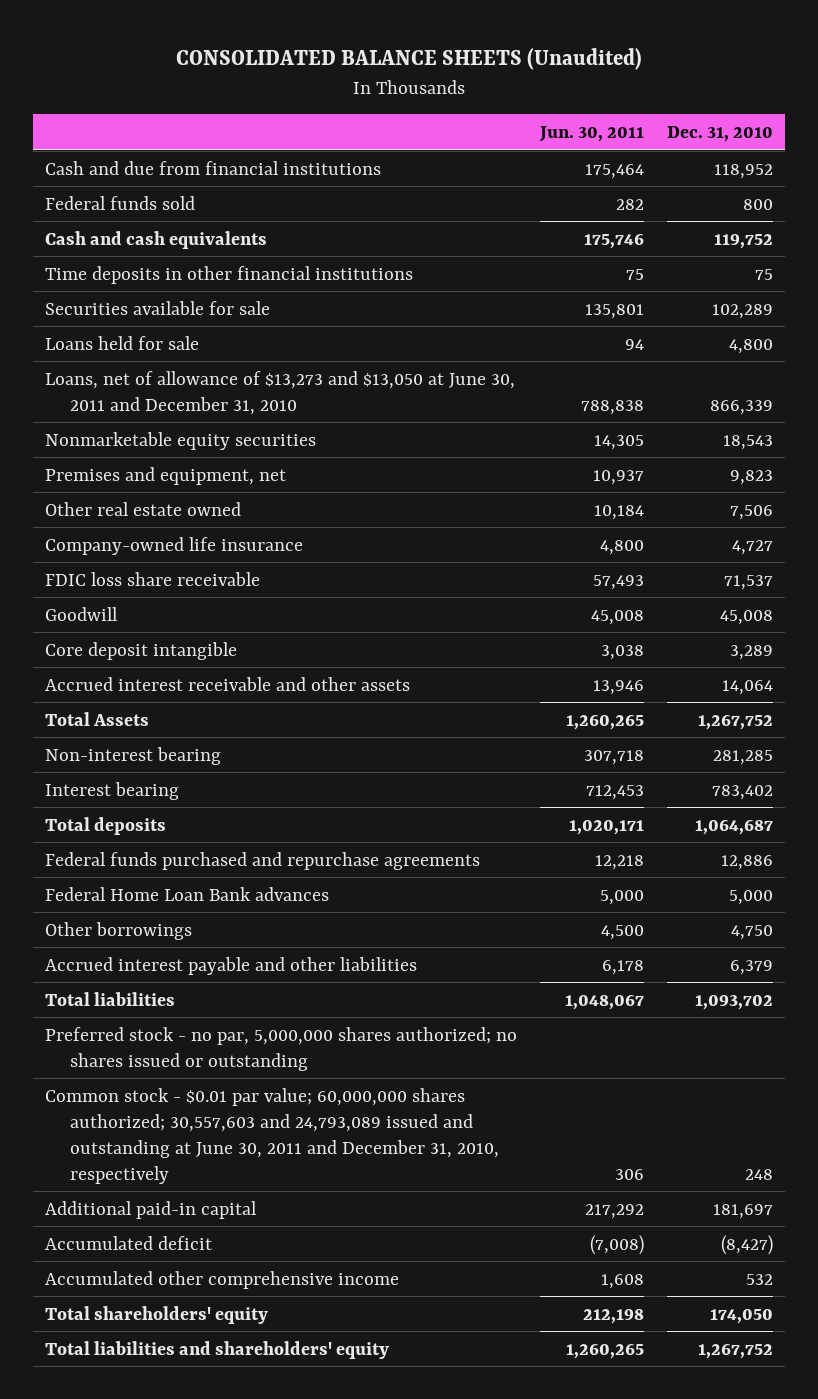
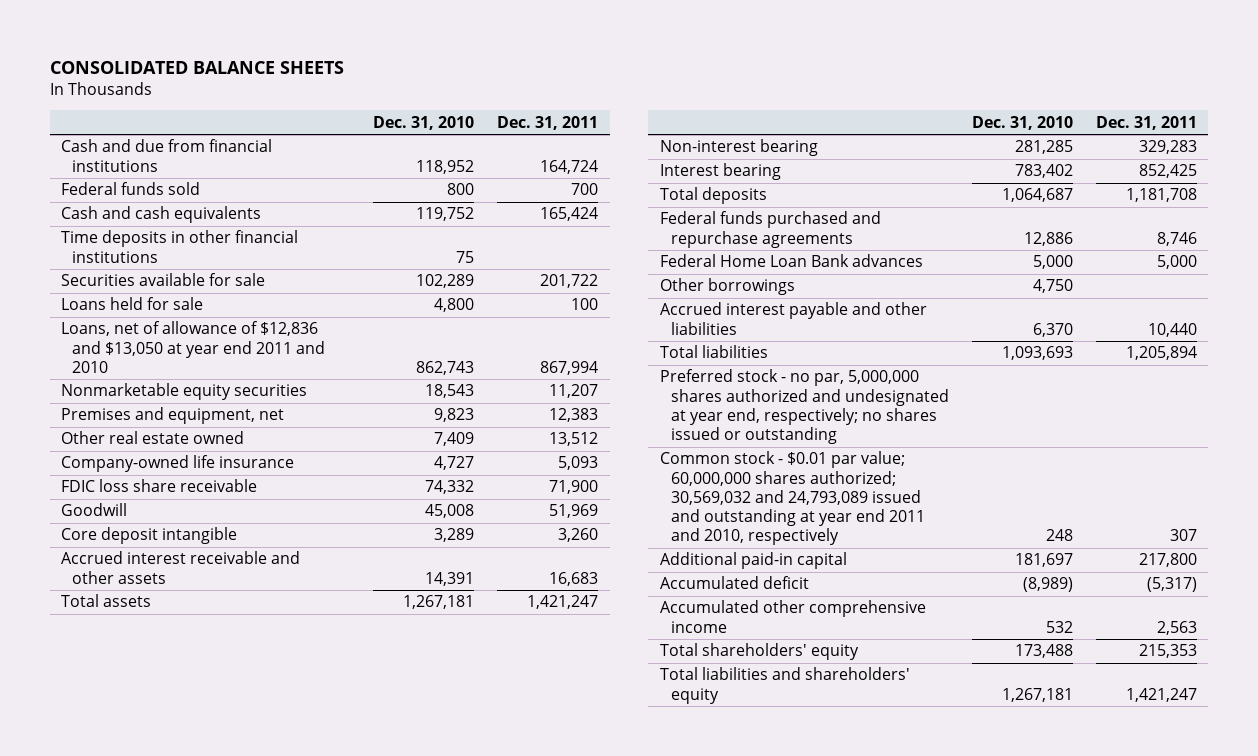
[175,48,642,71] CONSOLIDATED BALANCE SHEETS (Unaudited) -> [49,60,344,74] CONSOLIDATED BALANCE SHEETS
[538,126,644,143] Jun. 30, 2011 -> none
none -> [497,115,599,130] Dec. 31, 2011
[44,370,515,415] Loans, net of allowance of $13,273 and $13,050 at June 30, 2011 and December 31, 2010 -> [61,321,326,373] Loans, net of allowance of $12,836 and $13,050 at year end 2011 and 2010
[710,399,774,415] 866,339 -> [416,360,475,375] 862,743
[730,504,774,520] 7,506 -> [434,432,475,447] 7,409
[724,574,774,590] 71,537 -> [425,480,475,495] 74,332
[722,679,774,695] 14,064 -> [425,571,475,586] 14,391
[44,711,149,726] Total Assets -> [61,594,152,608] Total assets
[698,714,774,730] 1,267,752 -> [403,595,475,610] 1,267,181
[730,959,774,975] 6,379 -> [1032,322,1073,337] 6,370
[695,994,774,1010] 1,093,702 -> [1001,346,1073,361] 1,093,693
[44,1026,517,1071] Preferred stock - no par, 5,000,000 shares authorized; no shares issued or outstanding -> [659,369,949,445] Preferred stock - no par, 5,000,000 shares authorized and undesignated at year end, respectively; no shares issued or outstanding
[44,1087,500,1184] Common stock - $0.01 par value; 60,000,000 shares authorized; 30,557,603 and 24,793,089 issued and outstanding at June 30, 2011 and December 31, 2010, respectively -> [659,451,925,546] Common stock - $0.01 par value; 60,000,000 shares authorized; 30,569,032 and 24,793,089 issued and outstanding at year end 2011 and 2010, respectively
[721,1234,774,1255] (8,427) -> [1022,577,1073,593] (8,989)
[710,1308,774,1324] 174,050 -> [1014,644,1073,659] 173,488
[698,1343,774,1359] 1,267,752 -> [1001,687,1073,702] 1,267,181

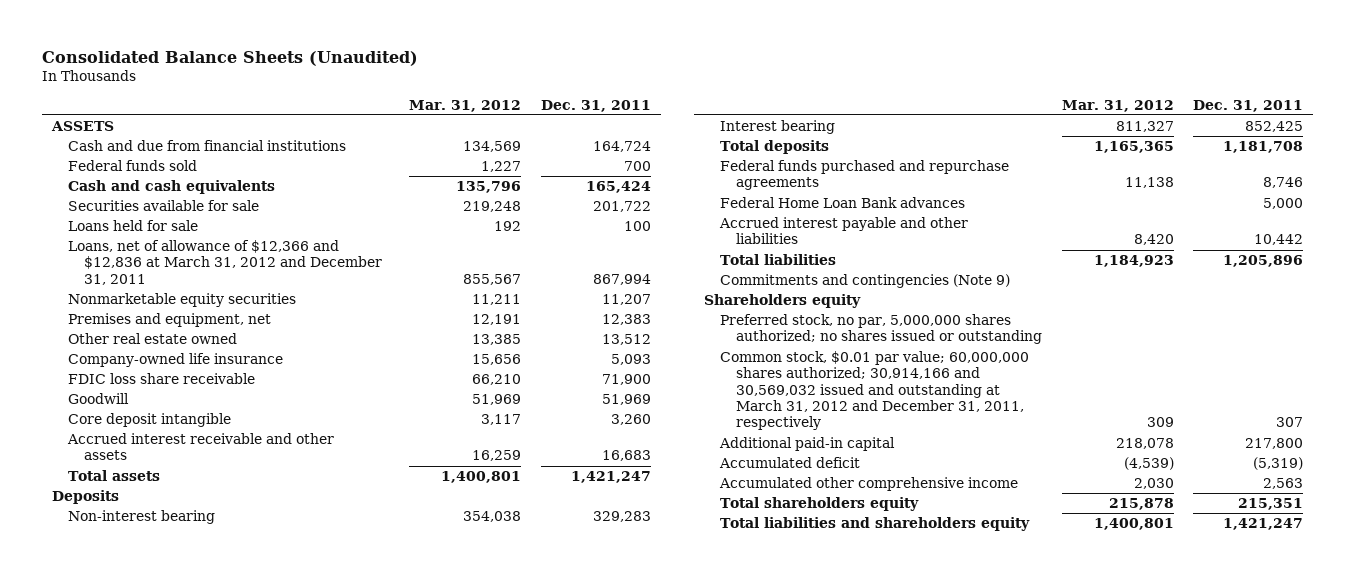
[49,60,344,74] CONSOLIDATED BALANCE SHEETS -> [42,50,419,66] Consolidated Balance Sheets (Unaudited)
[373,115,475,130] Dec. 31, 2010 -> none
none -> [409,99,522,112] Mar. 31, 2012
none -> [50,121,114,132] ASSETS
[61,230,299,263] Time deposits in other financial institutions -> none
[61,321,326,373] Loans, net of allowance of $12,836 and $13,050 at year end 2011 and 2010 -> [67,240,382,285] Loans, net of allowance of $12,366 and $12,836 at March 31, 2012 and December 31, 2011
none -> [51,490,119,505] Deposits
[659,278,795,296] Other borrowings -> none
[1147,322,1197,337] 10,440 -> [1254,234,1304,246] 10,442
[1125,346,1197,361] 1,205,894 -> [1223,255,1304,268] 1,205,896
none -> [720,274,1011,289] Commitments and contingencies (Note 9)
none -> [704,294,862,309] Shareholders equity
[659,369,949,445] Preferred stock - no par, 5,000,000 shares authorized and undesignated at year end, respectively; no shares issued or outstanding -> [720,314,1043,345] Preferred stock, no par, 5,000,000 shares authorized; no shares issued or outstanding
[659,451,925,546] Common stock - $0.01 par value; 60,000,000 shares authorized; 30,569,032 and 24,793,089 issued and outstanding at year end 2011 and 2010, respectively -> [720,351,1030,431] Common stock, $0.01 par value; 60,000,000 shares authorized; 30,914,166 and 30,569,032 issued and outstanding at March 31, 2012 and December 31, 2011, respectively
[1146,577,1197,593] (5,317) -> [1253,457,1304,471] (5,319)
[659,643,859,661] Total shareholders' equity -> [720,497,920,512] Total shareholders equity
[1138,644,1197,659] 215,353 -> [1238,498,1304,511] 215,351
[659,667,910,704] Total liabilities and shareholders' equity -> [720,517,1031,532] Total liabilities and shareholders equity

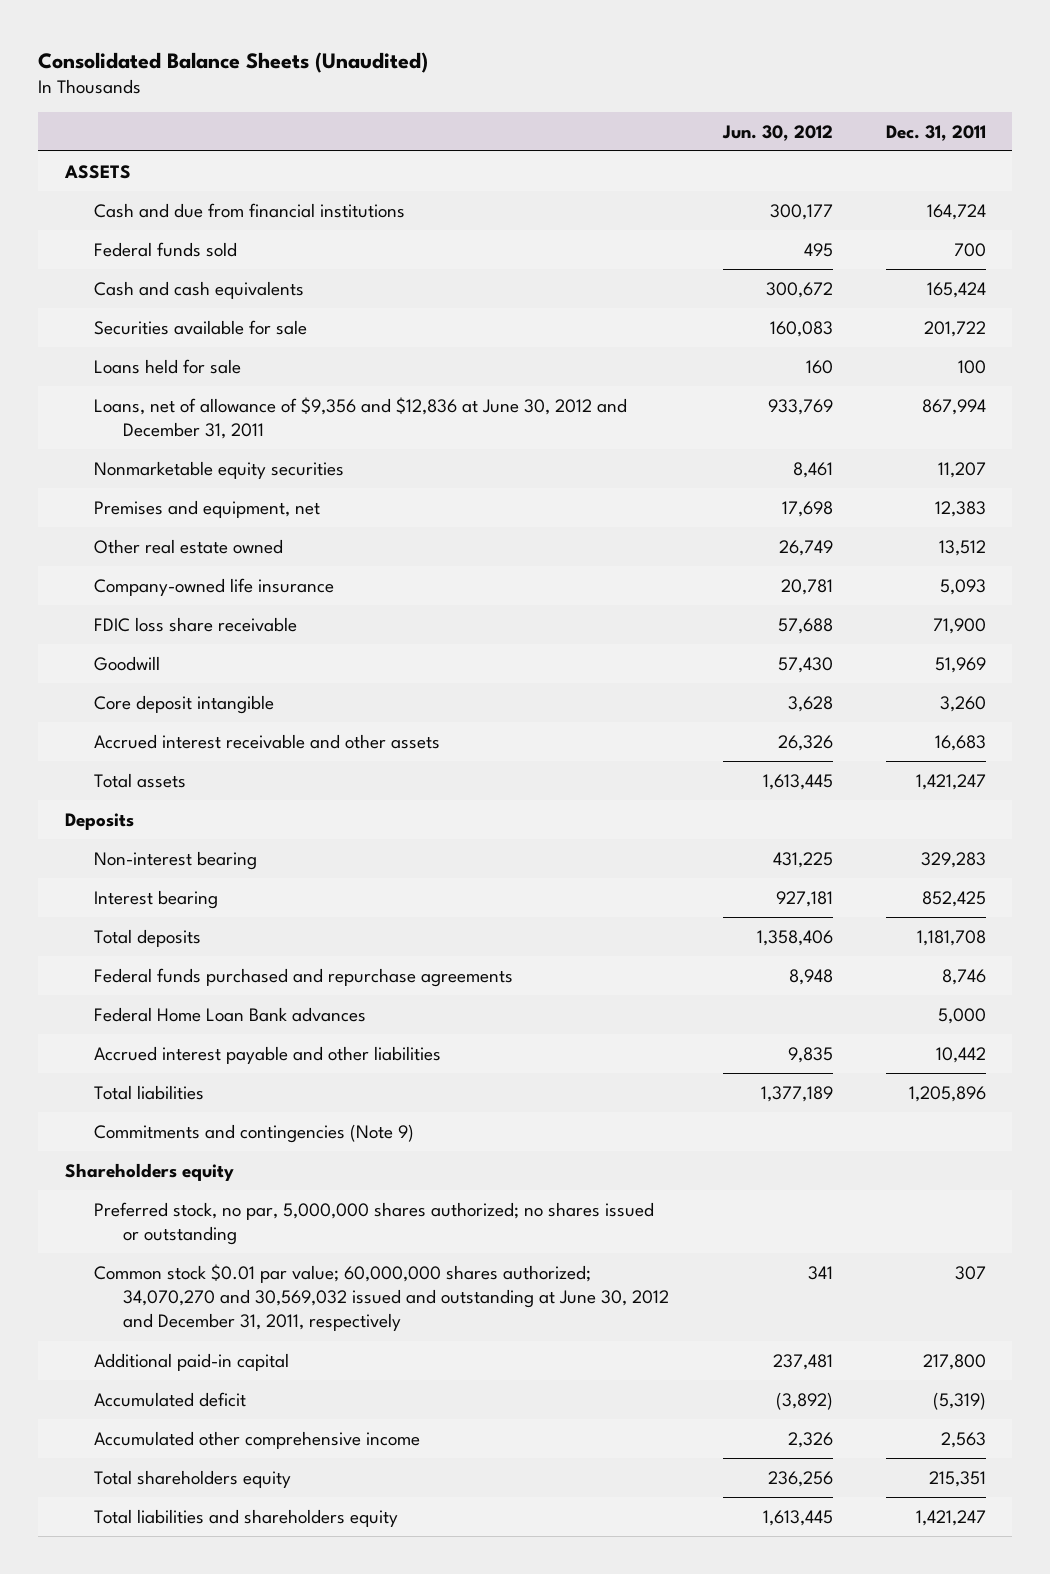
[409,99,522,112] Mar. 31, 2012 -> none
none -> [721,124,833,141] Jun. 30, 2012
[67,240,382,285] Loans, net of allowance of $12,366 and $12,836 at March 31, 2012 and December 31, 2011 -> [94,396,628,440] Loans, net of allowance of $9,356 and $12,836 at June 30, 2012 and December 31, 2011
[720,351,1030,431] Common stock, $0.01 par value; 60,000,000 shares authorized; 30,914,166 and 30,569,032 issued and outstanding at March 31, 2012 and December 31, 2011, respectively -> [94,1263,670,1332] Common stock $0.01 par value; 60,000,000 shares authorized; 34,070,270 and 30,569,032 issued and outstanding at June 30, 2012 and December 31, 2011, respectively

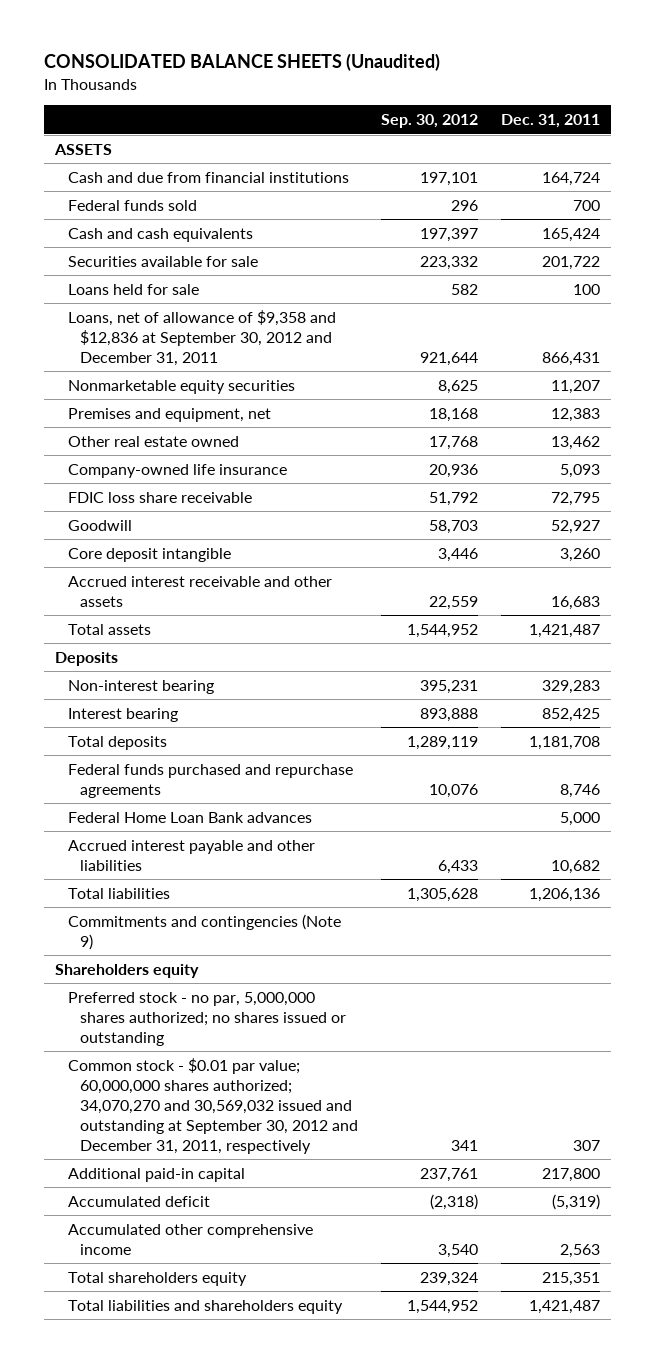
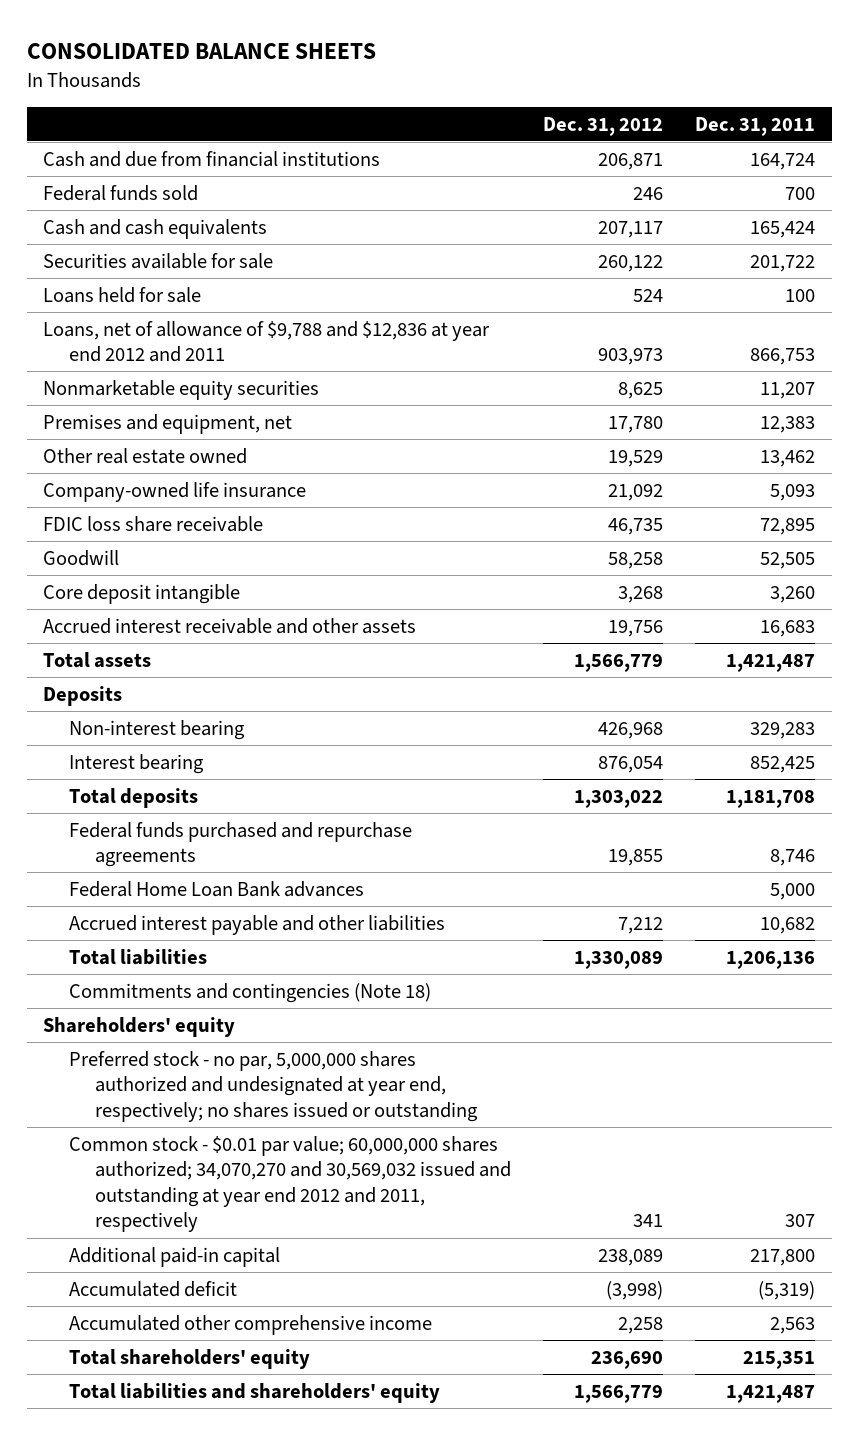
[43,53,440,72] CONSOLIDATED BALANCE SHEETS (Unaudited) -> [27,42,377,59] CONSOLIDATED BALANCE SHEETS
[380,114,478,129] Sep. 30, 2012 -> none
none -> [542,116,663,136] Dec. 31, 2012
[54,143,113,155] ASSETS -> none
[67,309,336,366] Loans, net of allowance of $9,358 and $12,836 at September 30, 2012 and December 31, 2011 -> [43,320,491,363] Loans, net of allowance of $9,788 and $12,836 at year end 2012 and 2011
[541,351,600,366] 866,431 -> [750,348,816,366] 866,753
[550,491,600,506] 72,795 -> [760,517,816,535] 72,895
[550,519,600,534] 52,927 -> [760,551,816,569] 52,505
[67,913,341,950] Commitments and contingencies (Note 9) -> [68,982,431,1003] Commitments and contingencies (Note 18)
[55,963,200,978] Shareholders equity -> [43,1016,236,1037] Shareholders' equity
[67,991,347,1046] Preferred stock - no par, 5,000,000 shares authorized; no shares issued or outstanding -> [68,1050,478,1122] Preferred stock - no par, 5,000,000 shares authorized and undesignated at year end, respectively; no shares issued or outstanding
[67,1057,359,1154] Common stock - $0.01 par value; 60,000,000 shares authorized; 34,070,270 and 30,569,032 issued and outstanding at September 30, 2012 and December 31, 2011, respectively -> [68,1135,511,1233] Common stock - $0.01 par value; 60,000,000 shares authorized; 34,070,270 and 30,569,032 issued and outstanding at year end 2012 and 2011, respectively
[67,1271,247,1286] Total shareholders equity -> [68,1348,310,1369] Total shareholders' equity
[67,1299,343,1314] Total liabilities and shareholders equity -> [68,1382,440,1403] Total liabilities and shareholders' equity

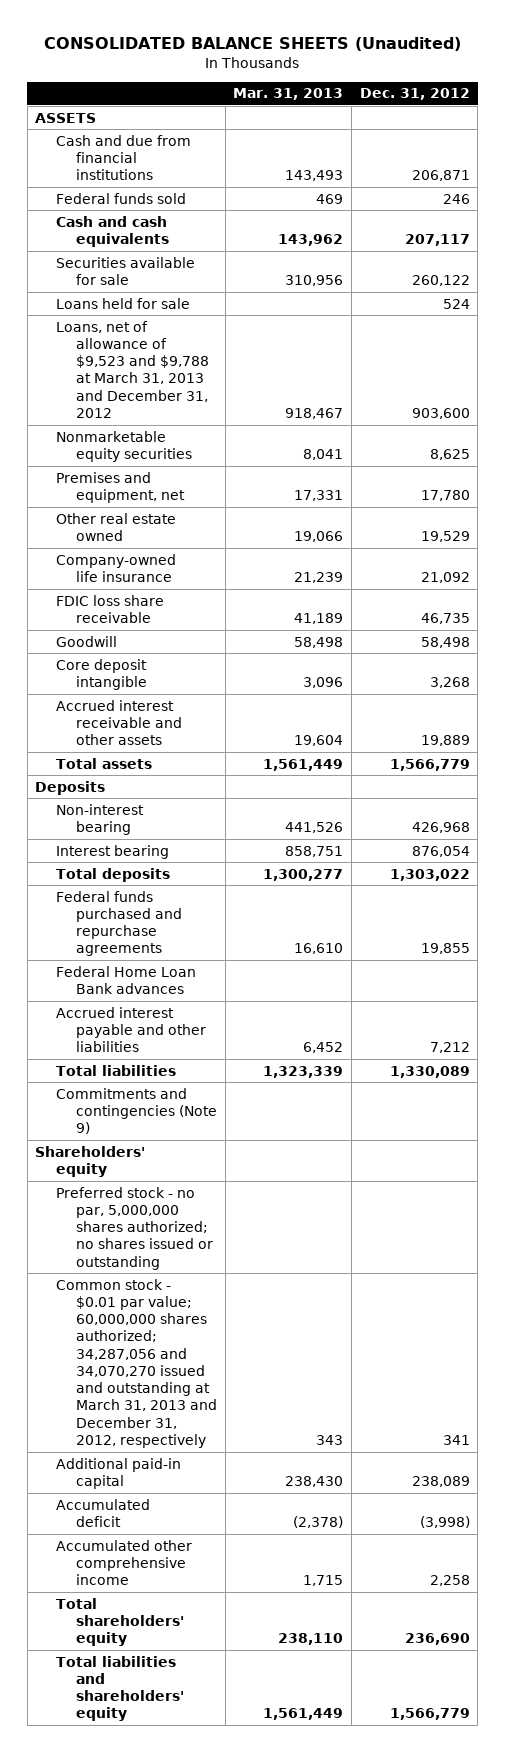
[27,42,377,59] CONSOLIDATED BALANCE SHEETS -> [44,36,462,51] CONSOLIDATED BALANCE SHEETS (Unaudited)
[695,116,816,136] Dec. 31, 2011 -> none
none -> [233,88,344,101] Mar. 31, 2013
none -> [35,112,97,123] ASSETS
[43,320,491,363] Loans, net of allowance of $9,788 and $12,836 at year end 2012 and 2011 -> [55,320,210,418] Loans, net of allowance of $9,523 and $9,788 at March 31, 2013 and December 31, 2012
[597,348,663,366] 903,973 -> [411,407,470,419] 903,600
[607,551,663,569] 58,258 -> [420,636,470,648] 58,498
[607,619,663,637] 19,756 -> [420,735,470,747] 19,889
[68,982,431,1003] Commitments and contingencies (Note 18) -> [55,1087,218,1135] Commitments and contingencies (Note 9)
[68,1050,478,1122] Preferred stock - no par, 5,000,000 shares authorized and undesignated at year end, respectively; no shares issued or outstanding -> [55,1186,214,1270] Preferred stock - no par, 5,000,000 shares authorized; no shares issued or outstanding
[68,1135,511,1233] Common stock - $0.01 par value; 60,000,000 shares authorized; 34,070,270 and 30,569,032 issued and outstanding at year end 2012 and 2011, respectively -> [55,1278,218,1449] Common stock - $0.01 par value; 60,000,000 shares authorized; 34,287,056 and 34,070,270 issued and outstanding at March 31, 2013 and December 31, 2012, respectively

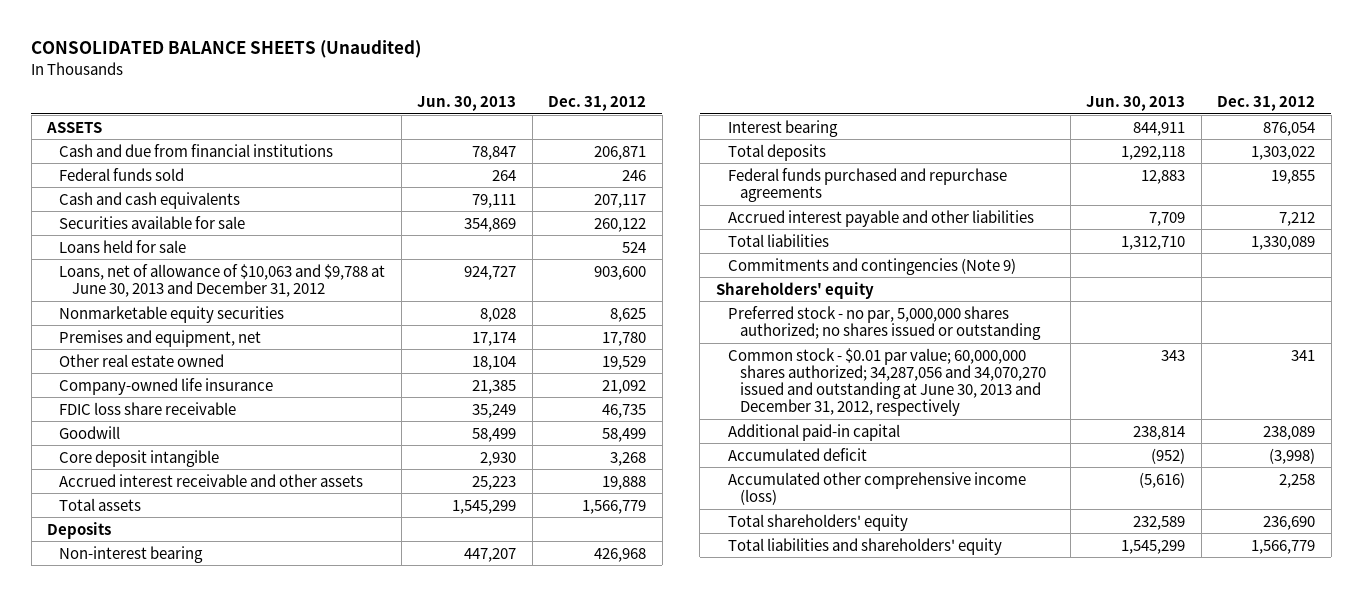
[233,88,344,101] Mar. 31, 2013 -> none
none -> [417,96,517,112] Jun. 30, 2013
[55,320,210,418] Loans, net of allowance of $9,523 and $9,788 at March 31, 2013 and December 31, 2012 -> [59,263,386,297] Loans, net of allowance of $10,063 and $9,788 at June 30, 2013 and December 31, 2012
[420,636,470,648] 58,498 -> [602,427,647,442] 58,499
[420,735,470,747] 19,889 -> [602,475,647,490] 19,888
[55,965,196,994] Federal Home Loan Bank advances -> none
[55,1278,218,1449] Common stock - $0.01 par value; 60,000,000 shares authorized; 34,287,056 and 34,070,270 issued and outstanding at March 31, 2013 and December 31, 2012, respectively -> [728,347,1047,417] Common stock - $0.01 par value; 60,000,000 shares authorized; 34,287,056 and 34,070,270 issued and outstanding at June 30, 2013 and December 31, 2012, respectively
[55,1539,192,1586] Accumulated other comprehensive income -> [728,471,1027,505] Accumulated other comprehensive income (loss)

